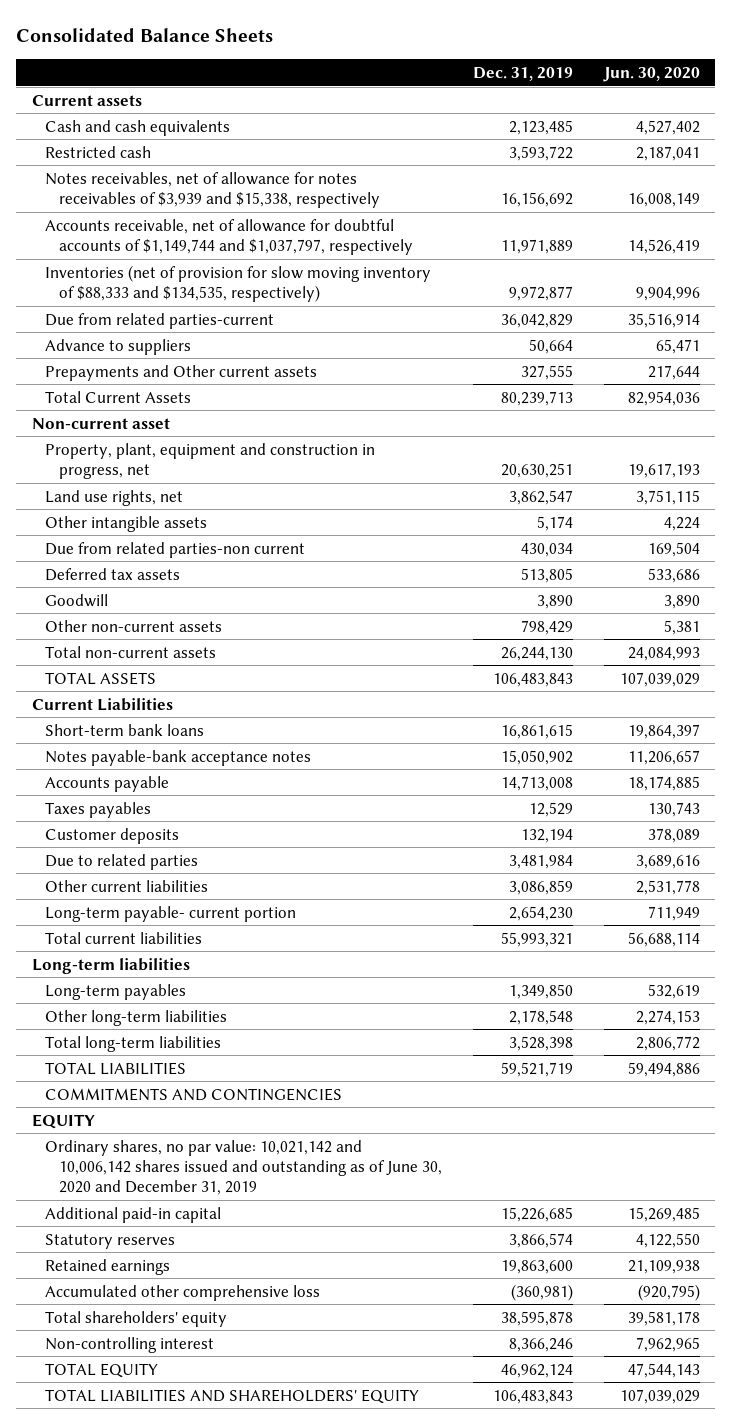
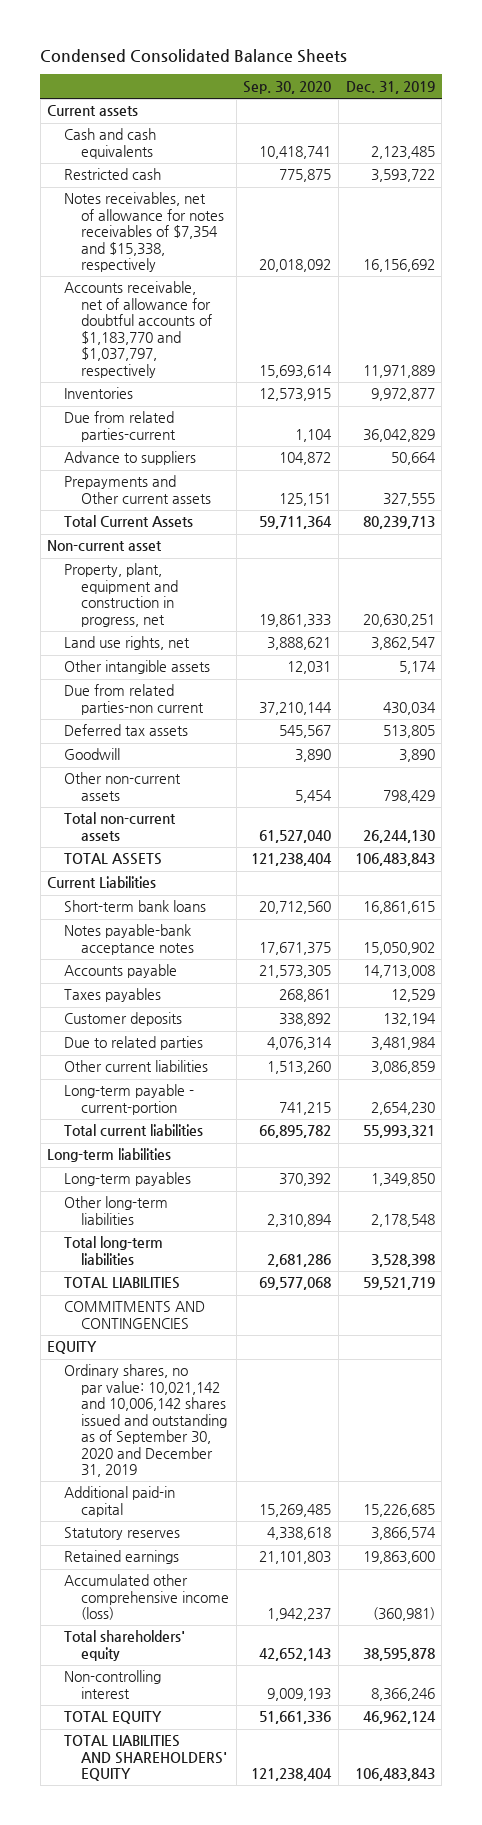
[16,28,274,43] Consolidated Balance Sheets -> [40,49,348,64] Condensed Consolidated Balance Sheets
[602,67,700,83] Jun. 30, 2020 -> none
none -> [243,80,332,94] Sep. 30, 2020
[45,171,381,208] Notes receivables, net of allowance for notes receivables of $3,939 and $15,338, respectively -> [64,192,224,273] Notes receivables, net of allowance for notes receivables of $7,354 and $15,338, respectively
[45,218,414,255] Accounts receivable, net of allowance for doubtful accounts of $1,149,744 and $1,037,797, respectively -> [64,281,212,378] Accounts receivable, net of allowance for doubtful accounts of $1,183,770 and $1,037,797, respectively
[45,264,432,302] Inventories (net of provision for slow moving inventory of $88,333 and $134,535, respectively) -> [64,387,134,400] Inventories
[45,905,297,922] Long-term payable- current portion -> [64,1084,195,1115] Long-term payable - current-portion
[45,1139,443,1195] Ordinary shares, no par value: 10,021,142 and 10,006,142 shares issued and outstanding as of June 30, 2020 and December 31, 2019 -> [64,1364,227,1478] Ordinary shares, no par value: 10,021,142 and 10,006,142 shares issued and outstanding as of September 30, 2020 and December 31, 2019
[45,1284,321,1301] Accumulated other comprehensive loss -> [64,1574,229,1621] Accumulated other comprehensive income (loss)

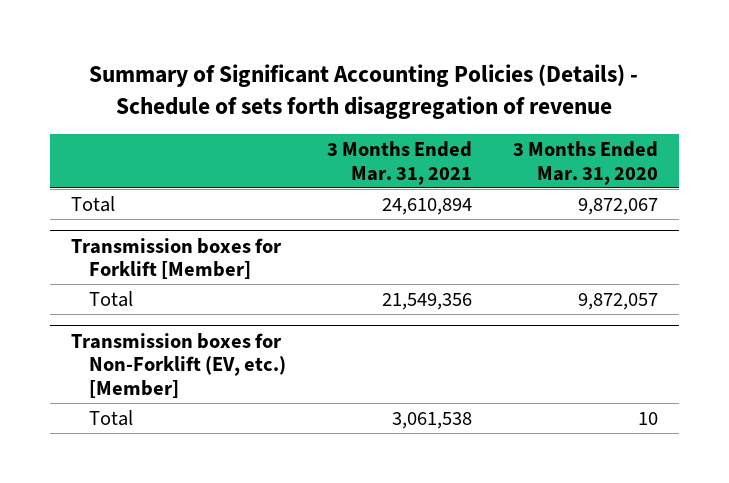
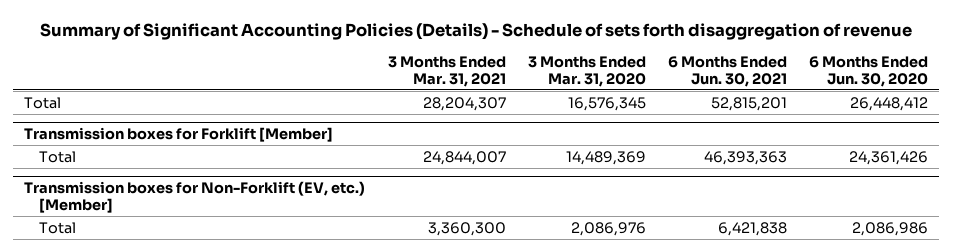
none -> [667,55,787,87] 6 Months Ended Jun. 30, 2021
none -> [809,55,929,87] 6 Months Ended Jun. 30, 2020
[382,197,473,215] 24,610,894 -> [422,96,506,111] 28,204,307
[578,197,659,215] 9,872,067 -> [567,96,646,111] 16,576,345
[382,292,473,310] 21,549,356 -> [422,150,506,165] 24,844,007
[578,292,659,310] 9,872,057 -> [565,150,646,165] 14,489,369
[392,411,473,429] 3,061,538 -> [427,221,506,236] 3,360,300
[638,411,659,425] 10 -> [570,221,646,236] 2,086,976

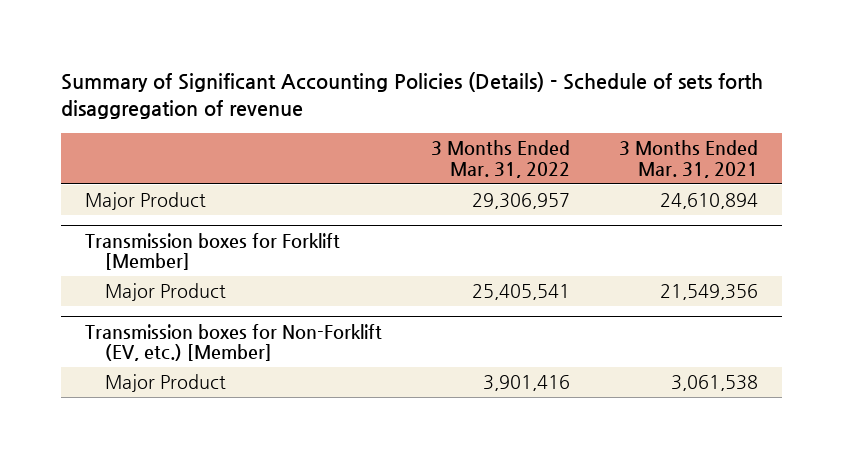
[527,55,646,87] 3 Months Ended Mar. 31, 2020 -> none
[667,55,787,87] 6 Months Ended Jun. 30, 2021 -> none
[809,55,929,87] 6 Months Ended Jun. 30, 2020 -> none
none -> [431,140,571,178] 3 Months Ended Mar. 31, 2022
[24,96,62,109] Total -> none
none -> [85,192,207,211] Major Product
[39,150,77,163] Total -> none
none -> [104,283,226,302] Major Product
[39,221,77,234] Total -> none
none -> [104,374,226,393] Major Product

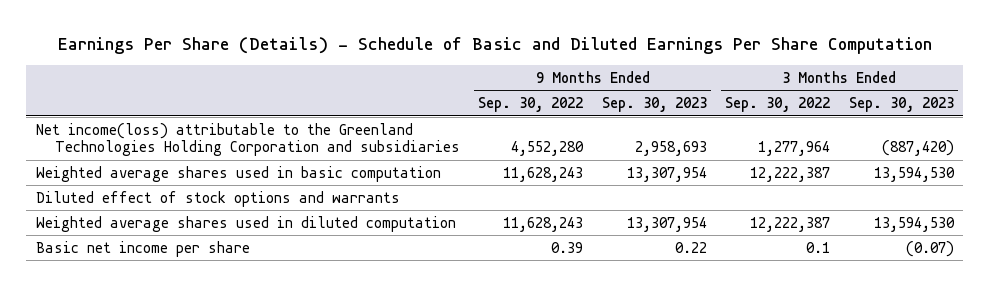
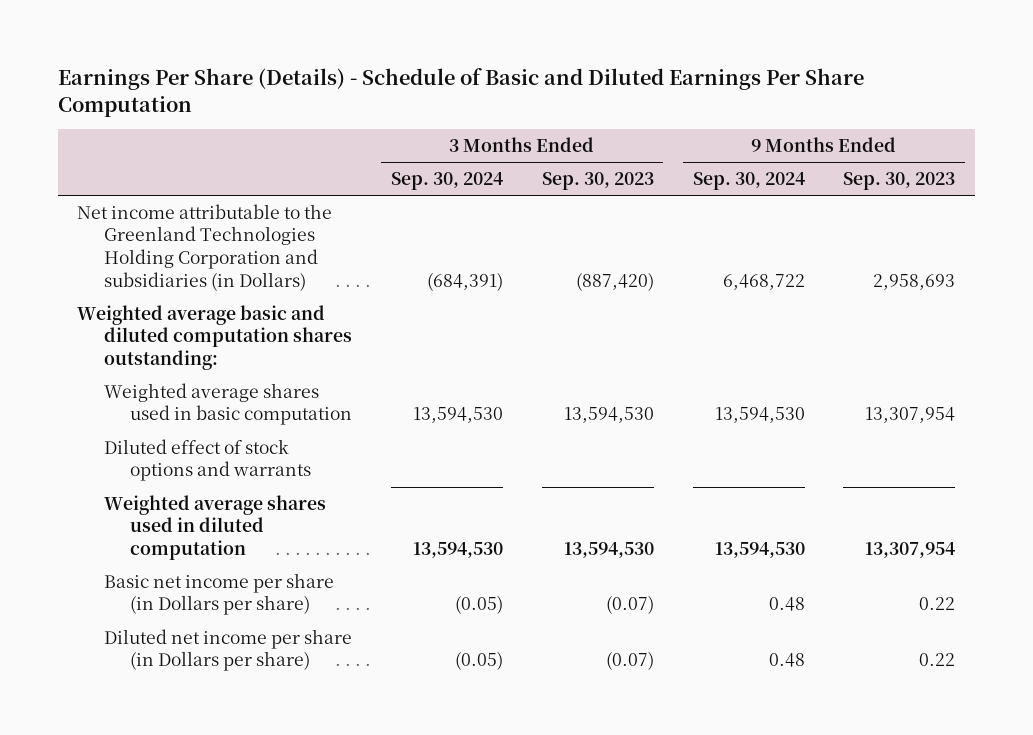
[478,97,584,113] Sep. 30, 2022 -> none
[725,97,831,113] Sep. 30, 2022 -> none
none -> [390,172,503,191] Sep. 30, 2024
none -> [692,172,805,191] Sep. 30, 2024
[35,122,461,157] Net income(loss) attributable to the Greenland Technologies Holding Corporation and subsidiaries -> [77,203,333,291] Net income attributable to the Greenland Technologies Holding Corporation and subsidiaries (in Dollars)
none -> [77,304,352,370] Weighted average basic and diluted computation shares outstanding:
[35,240,250,257] Basic net income per share -> [103,572,334,616] Basic net income per share (in Dollars per share)
none -> [103,628,352,672] Diluted net income per share (in Dollars per share)

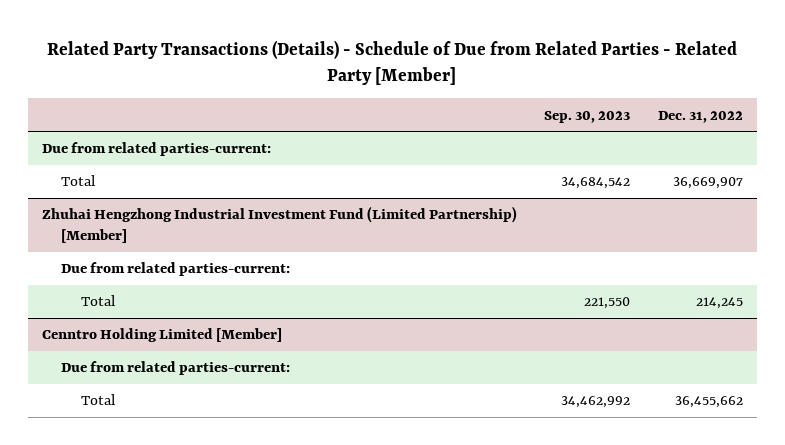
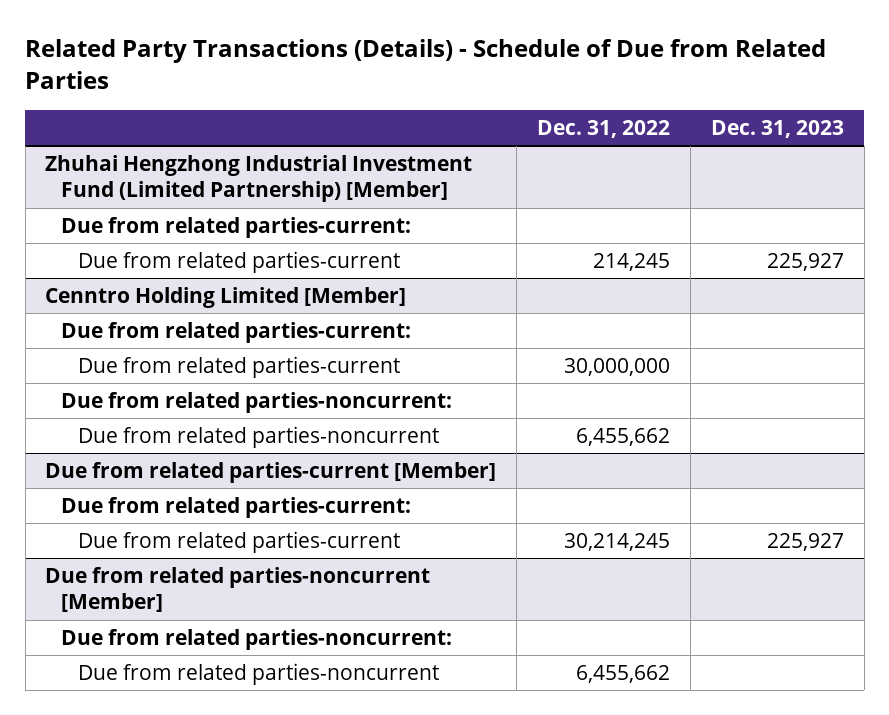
[47,39,738,86] Related Party Transactions (Details) - Schedule of Due from Related Parties - Related Party [Member] -> [25,39,827,90] Related Party Transactions (Details) - Schedule of Due from Related Parties
[544,110,631,123] Sep. 30, 2023 -> none
none -> [711,120,845,139] Dec. 31, 2023
[41,142,271,157] Due from related parties-current: -> none
[61,175,97,187] Total -> none
[80,295,116,307] Total -> [77,251,400,274] Due from related parties-current
[80,394,116,406] Total -> none
none -> [77,356,400,379] Due from related parties-current
none -> [61,392,453,414] Due from related parties-noncurrent:
none -> [77,426,439,449] Due from related parties-noncurrent
none -> [45,462,497,484] Due from related parties-current [Member]
none -> [61,497,412,519] Due from related parties-current:
none -> [77,531,400,554] Due from related parties-current
none -> [45,567,431,613] Due from related parties-noncurrent [Member]
none -> [61,629,453,651] Due from related parties-noncurrent:
none -> [77,663,439,686] Due from related parties-noncurrent

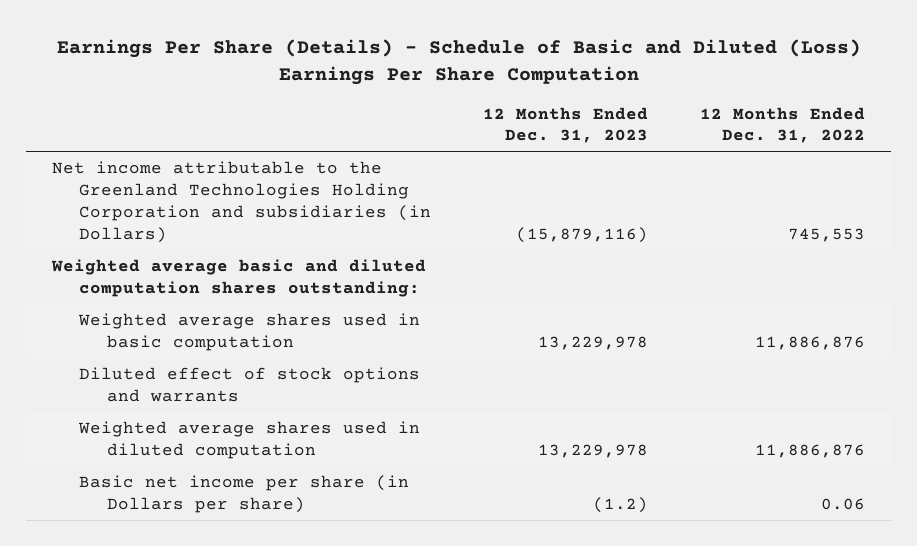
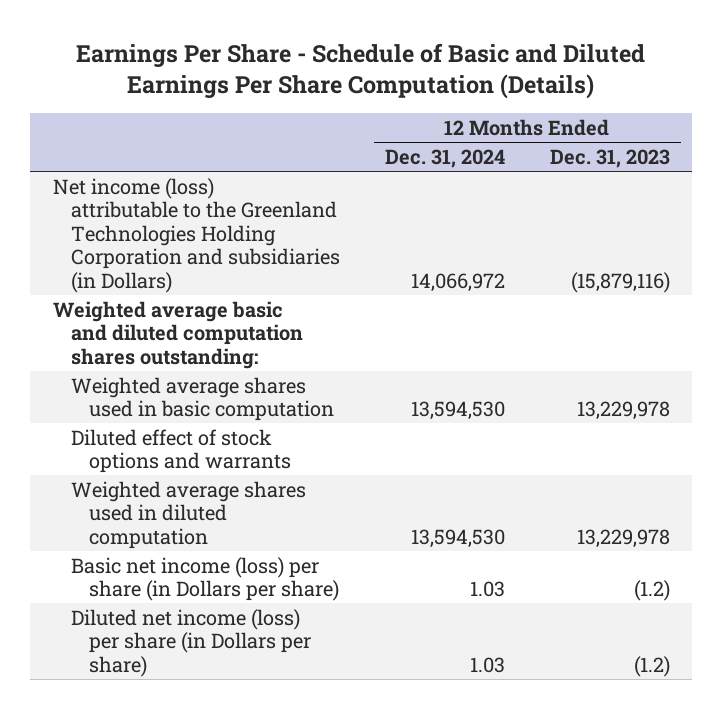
[56,38,861,85] Earnings Per Share (Details) - Schedule of Basic and Diluted (Loss) Earnings Per Share Computation -> [76,42,646,100] Earnings Per Share - Schedule of Basic and Diluted Earnings Per Share Computation (Details)
[700,106,866,144] 12 Months Ended Dec. 31, 2022 -> none
none -> [384,148,505,168] Dec. 31, 2024
[51,161,432,243] Net income attributable to the Greenland Technologies Holding Corporation and subsidiaries (in Dollars) -> [52,177,340,293] Net income (loss) attributable to the Greenland Technologies Holding Corporation and subsidiaries (in Dollars)
[79,475,410,514] Basic net income per share (in Dollars per share) -> [70,556,340,602] Basic net income (loss) per share (in Dollars per share)
none -> [70,608,312,677] Diluted net income (loss) per share (in Dollars per share)

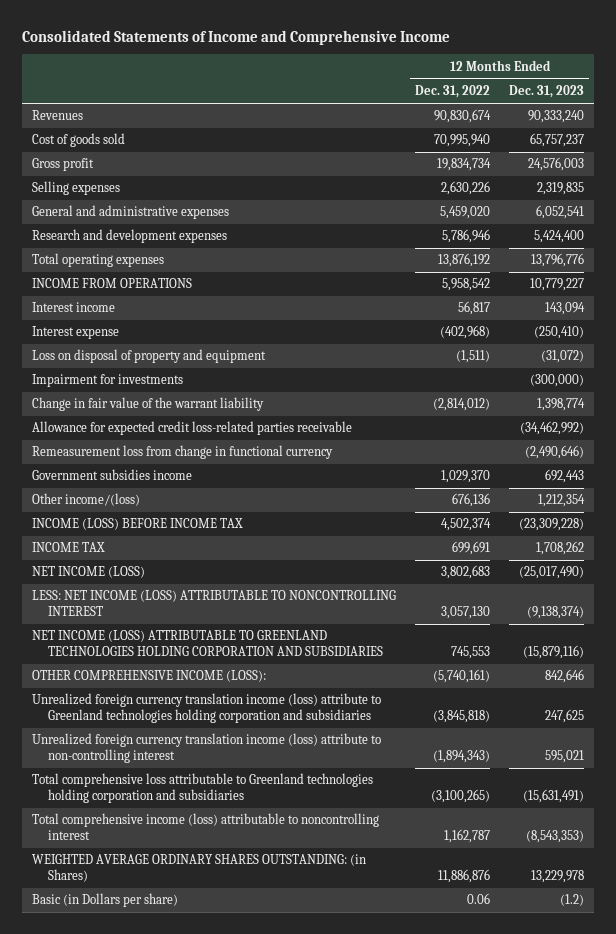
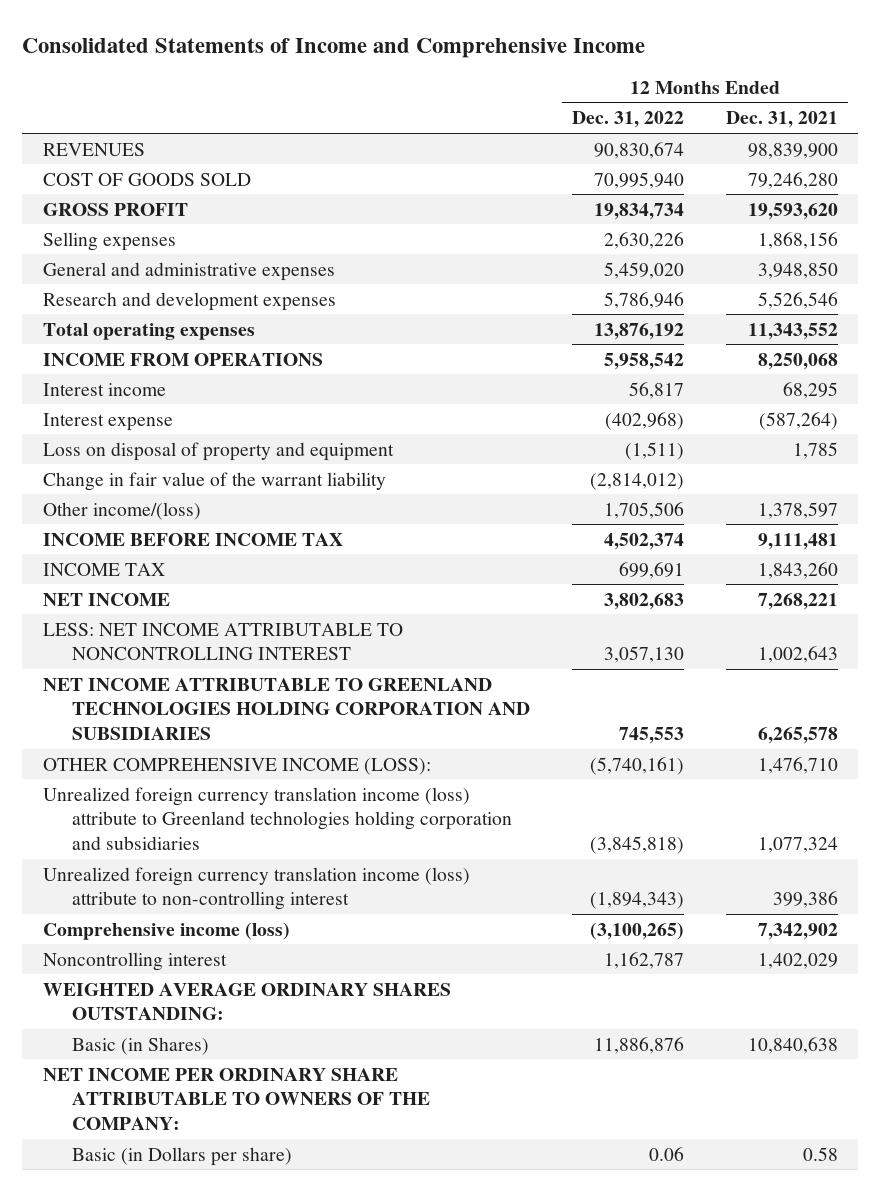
[509,85,585,99] Dec. 31, 2023 -> none
none -> [725,111,838,129] Dec. 31, 2021
[31,110,83,121] Revenues -> [43,142,146,156] REVENUES
[31,133,125,148] Cost of goods sold -> [43,172,252,186] COST OF GOODS SOLD
[31,158,94,172] Gross profit -> [43,202,189,216] GROSS PROFIT
[31,374,183,388] Impairment for investments -> none
[31,421,352,436] Allowance for expected credit loss-related parties receivable -> none
[31,445,333,460] Remeasurement loss from change in functional currency -> none
[31,469,192,481] Government subsidies income -> none
[451,493,490,508] 676,136 -> [603,501,684,519] 1,705,506
[31,518,243,531] INCOME (LOSS) BEFORE INCOME TAX -> [43,532,344,546] INCOME BEFORE INCOME TAX
[31,566,145,579] NET INCOME (LOSS) -> [43,592,171,606] NET INCOME
[31,590,396,616] LESS: NET INCOME (LOSS) ATTRIBUTABLE TO NONCONTROLLING INTEREST -> [43,622,404,661] LESS: NET INCOME ATTRIBUTABLE TO NONCONTROLLING INTEREST
[31,630,384,656] NET INCOME (LOSS) ATTRIBUTABLE TO GREENLAND TECHNOLOGIES HOLDING CORPORATION AND SUBSIDIARIES -> [43,677,531,741] NET INCOME ATTRIBUTABLE TO GREENLAND TECHNOLOGIES HOLDING CORPORATION AND SUBSIDIARIES
[31,773,373,803] Total comprehensive loss attributable to Greenland technologies holding corporation and subsidiaries -> [43,921,291,940] Comprehensive income (loss)
[31,813,379,840] Total comprehensive income (loss) attributable to noncontrolling interest -> [43,951,228,971] Noncontrolling interest
none -> [43,982,452,1021] WEIGHTED AVERAGE ORDINARY SHARES OUTSTANDING:
[31,854,366,882] WEIGHTED AVERAGE ORDINARY SHARES OUTSTANDING: (in Shares) -> [72,1036,210,1055] Basic (in Shares)
none -> [43,1067,431,1131] NET INCOME PER ORDINARY SHARE ATTRIBUTABLE TO OWNERS OF THE COMPANY:

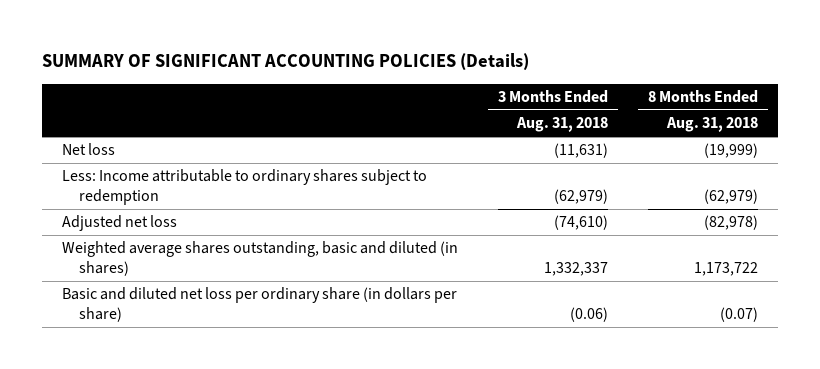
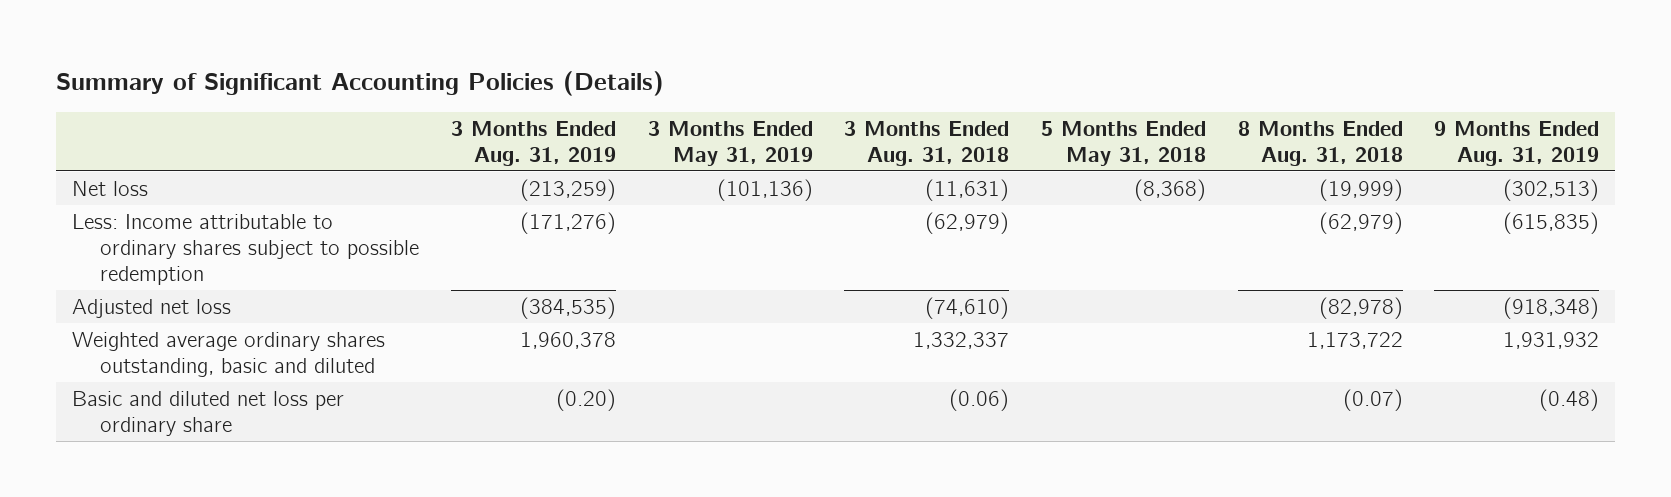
[42,53,530,71] SUMMARY OF SIGNIFICANT ACCOUNTING POLICIES (Details) -> [56,71,665,97] Summary of Significant Accounting Policies (Details)
none -> [451,120,617,166] 3 Months Ended Aug. 31, 2019
none -> [647,120,813,166] 3 Months Ended May 31, 2019
none -> [1040,120,1206,166] 5 Months Ended May 31, 2018
none -> [1434,120,1600,166] 9 Months Ended Aug. 31, 2019
[62,169,428,205] Less: Income attributable to ordinary shares subject to redemption -> [72,213,420,285] Less: Income attributable to ordinary shares subject to possible redemption
[62,241,459,276] Weighted average shares outstanding, basic and diluted (in shares) -> [72,331,386,377] Weighted average ordinary shares outstanding, basic and diluted
[62,287,458,322] Basic and diluted net loss per ordinary share (in dollars per share) -> [72,390,345,436] Basic and diluted net loss per ordinary share

